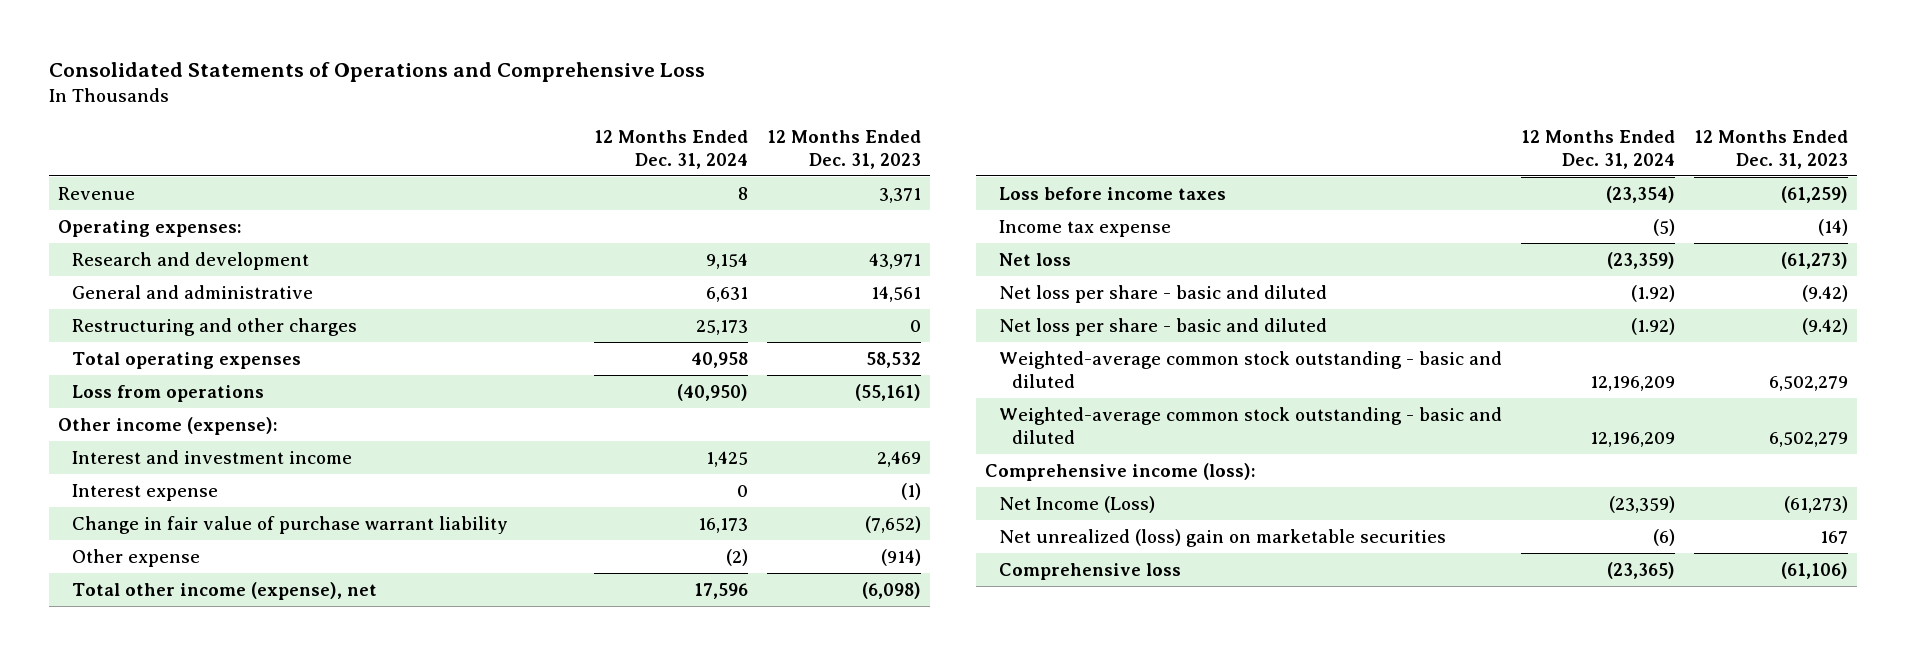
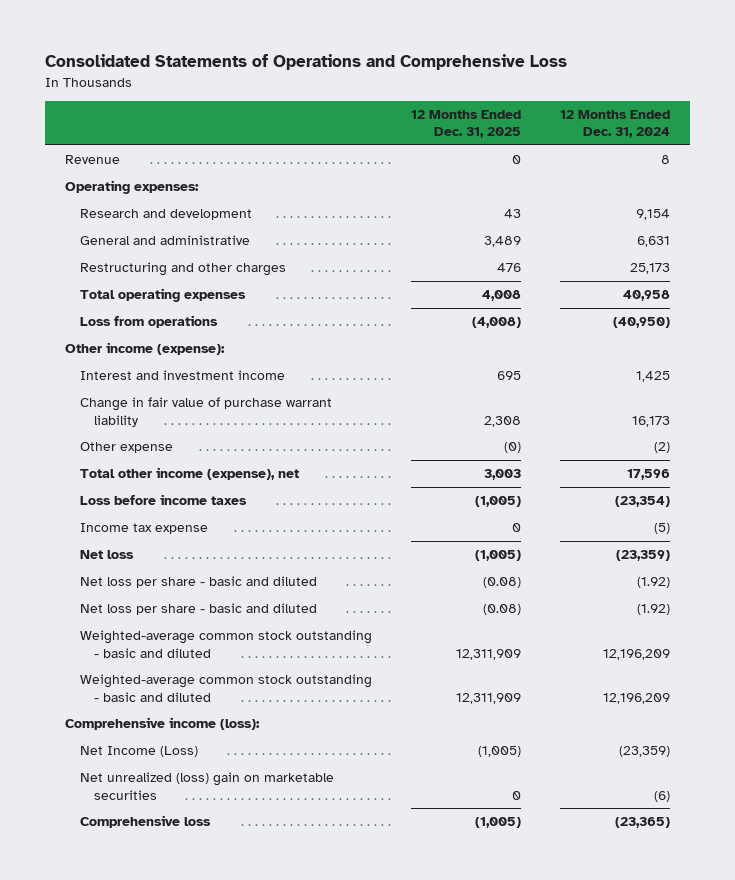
[766,130,921,169] 12 Months Ended Dec. 31, 2023 -> none
none -> [410,109,521,139] 12 Months Ended Dec. 31, 2025
[71,484,218,502] Interest expense -> none

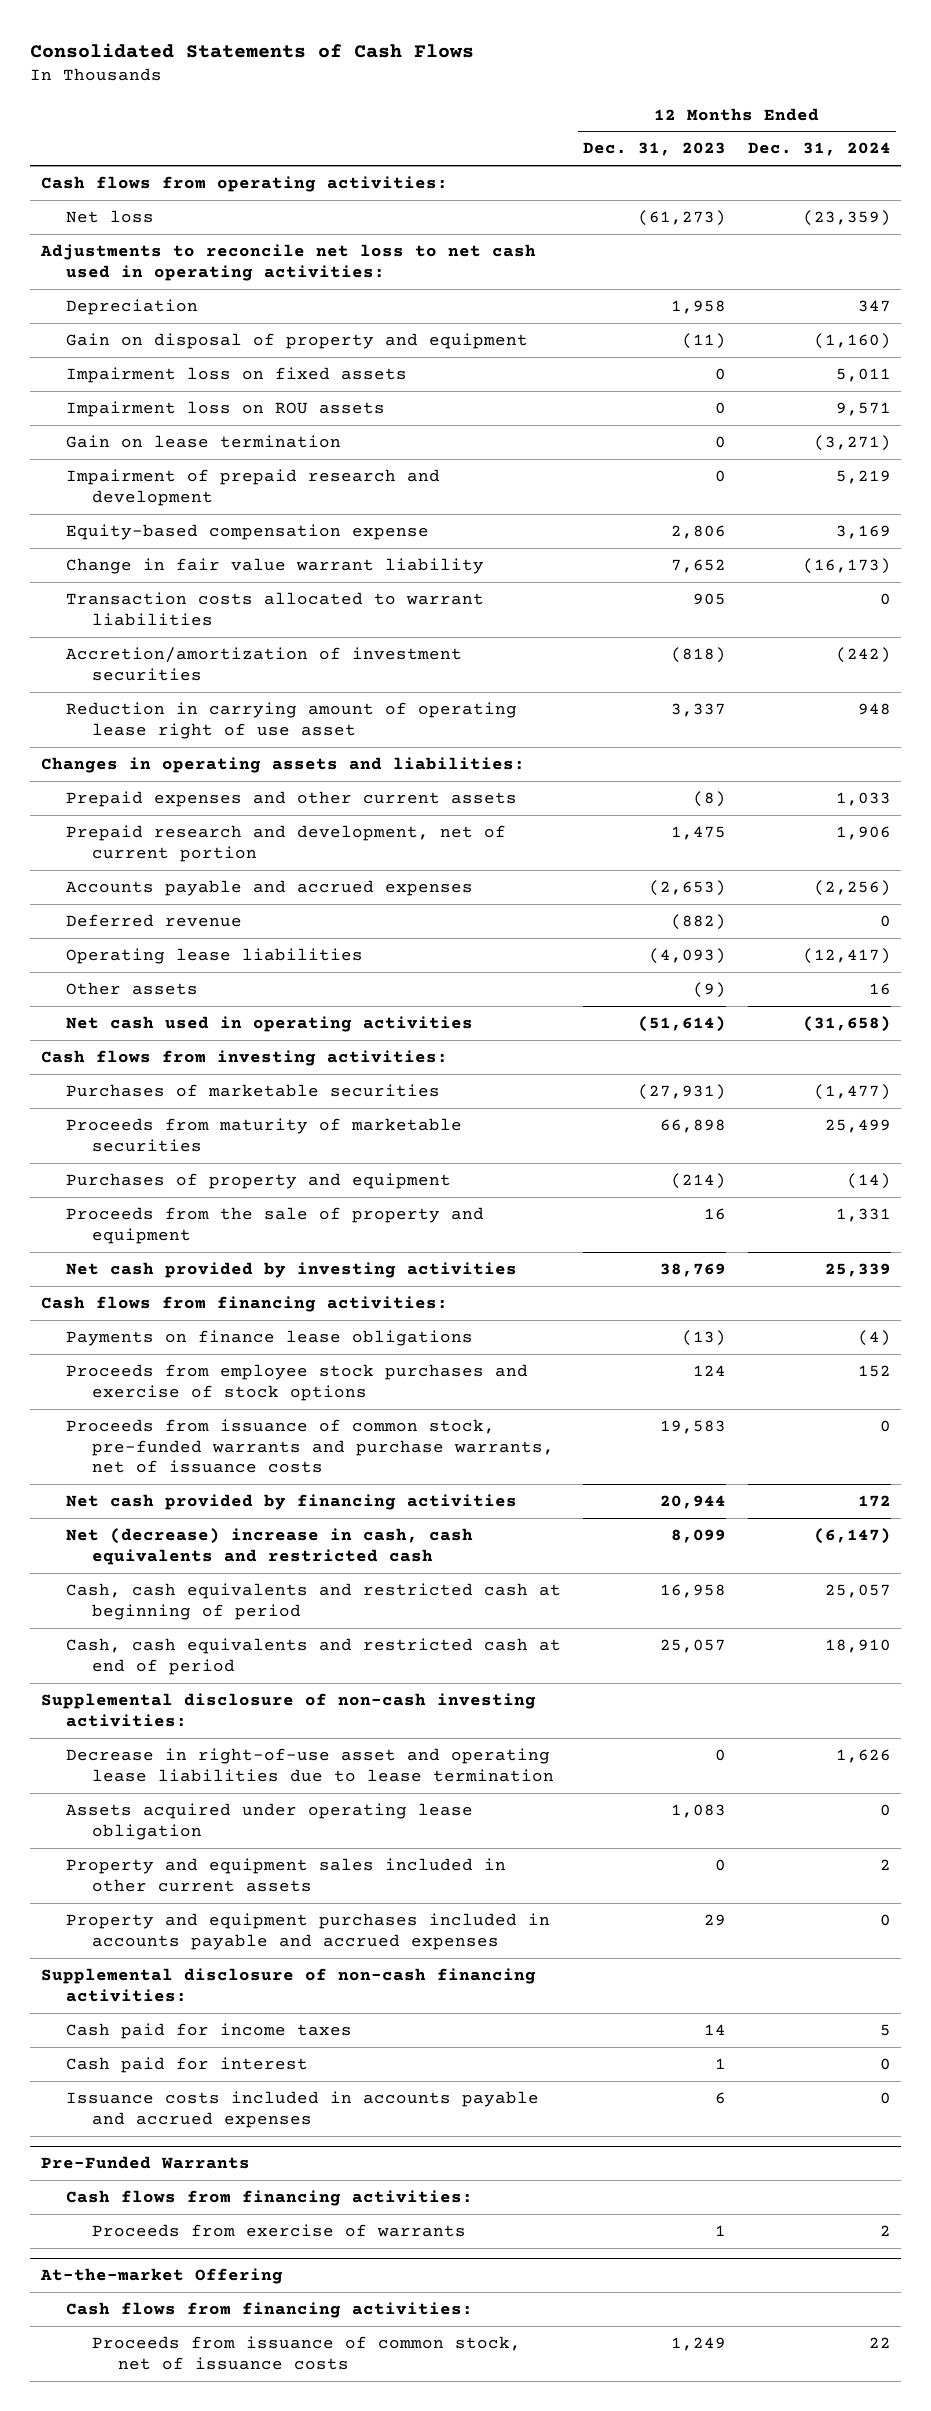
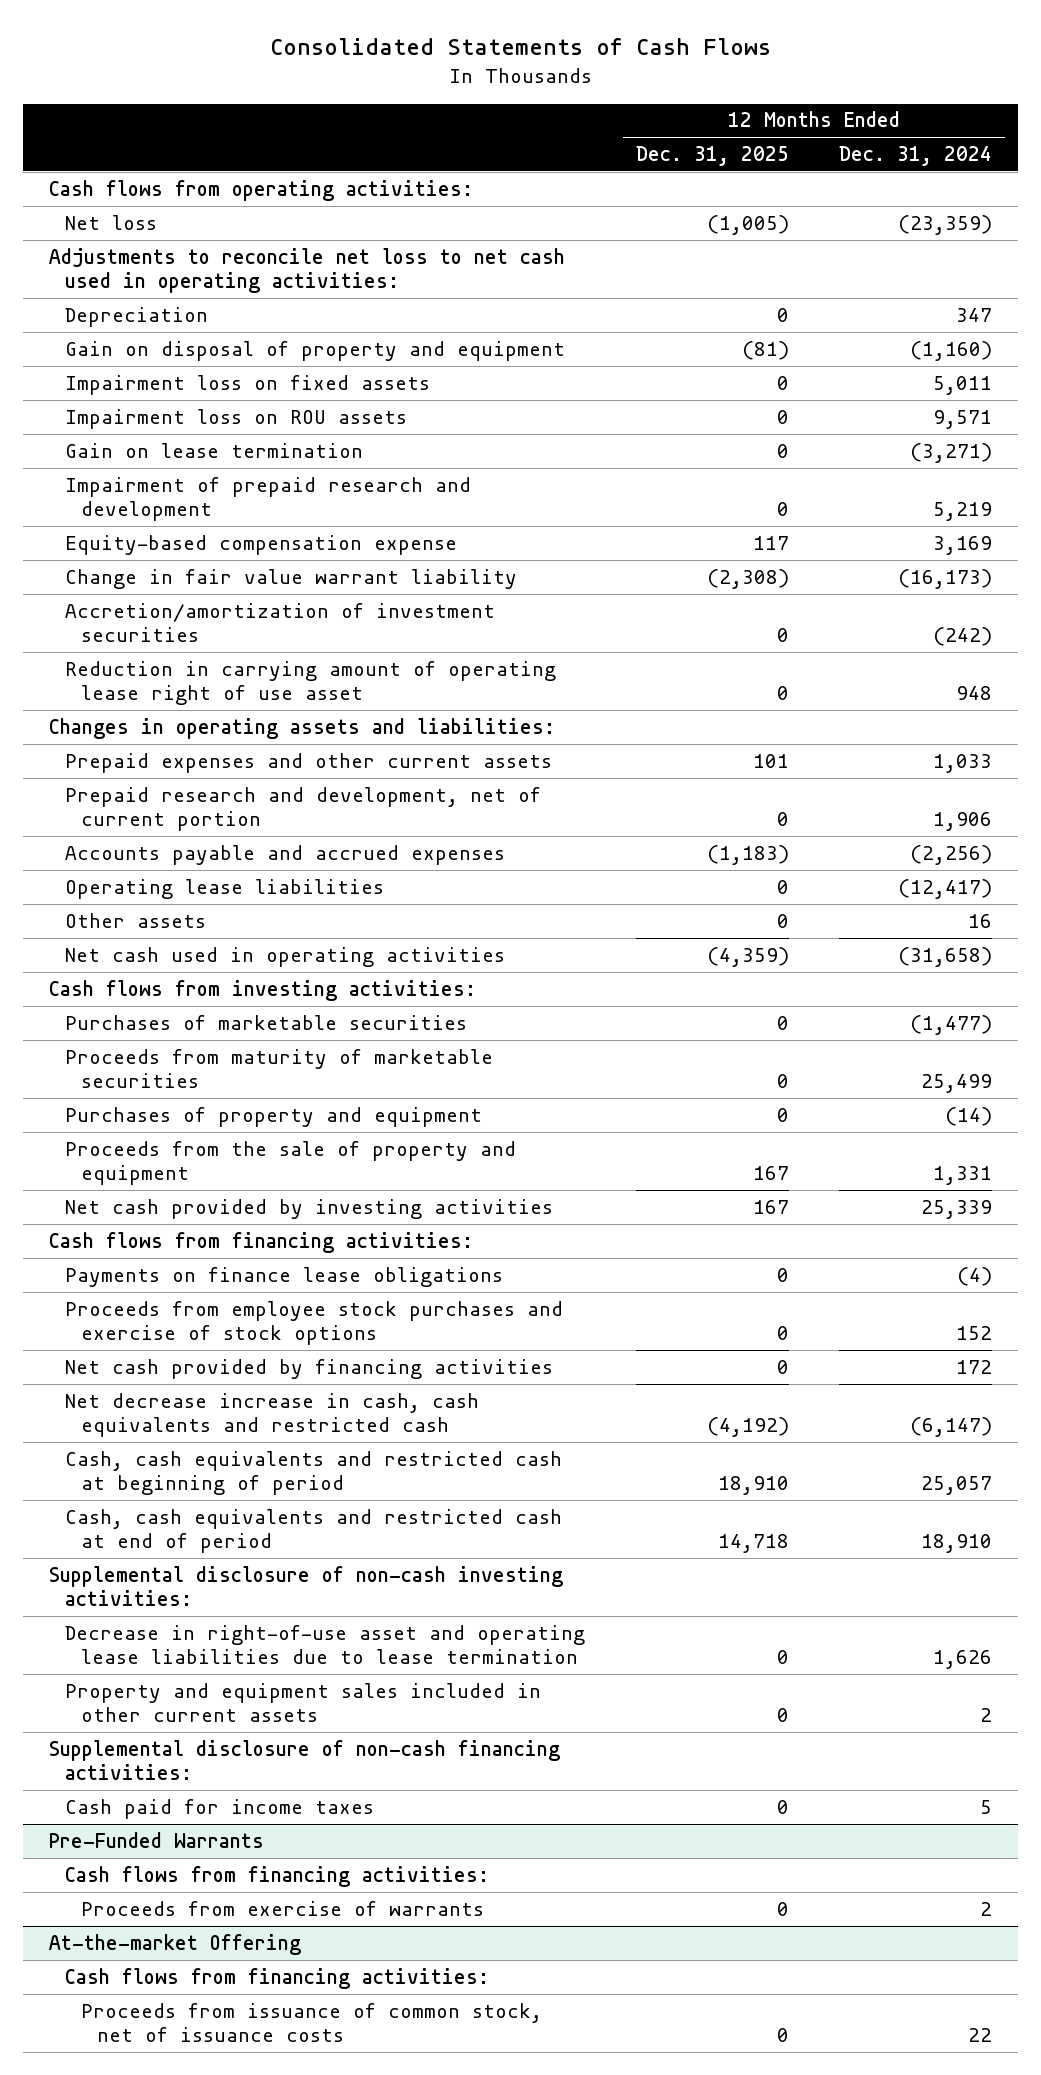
[582,142,726,157] Dec. 31, 2023 -> none
none -> [635,146,789,167] Dec. 31, 2025
[66,591,485,626] Transaction costs allocated to warrant liabilities -> none
[66,913,243,927] Deferred revenue -> none
[66,1418,555,1474] Proceeds from issuance of common stock, pre-funded warrants and purchase warrants, net of issuance costs -> none
[66,1527,474,1565] Net (decrease) increase in cash, cash equivalents and restricted cash -> [64,1392,479,1438] Net decrease increase in cash, cash equivalents and restricted cash
[66,1802,474,1840] Assets acquired under operating lease obligation -> none
[66,1912,551,1950] Property and equipment purchases included in accounts payable and accrued expenses -> none
[66,2056,309,2073] Cash paid for interest -> none
[66,2090,540,2128] Issuance costs included in accounts payable and accrued expenses -> none

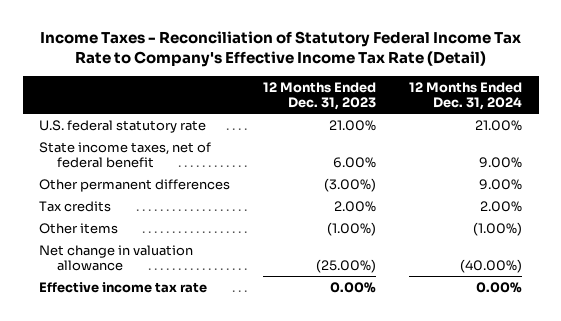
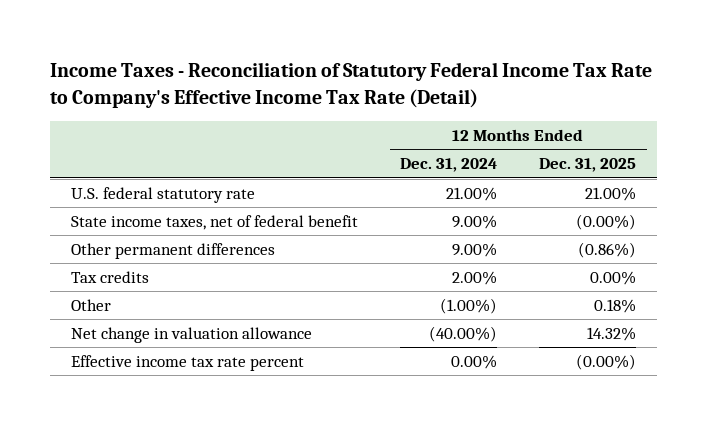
[263,81,377,111] 12 Months Ended Dec. 31, 2023 -> none
none -> [539,158,637,173] Dec. 31, 2025
[39,222,119,234] Other items -> [71,299,112,312] Other
[39,281,208,293] Effective income tax rate -> [71,355,305,372] Effective income tax rate percent

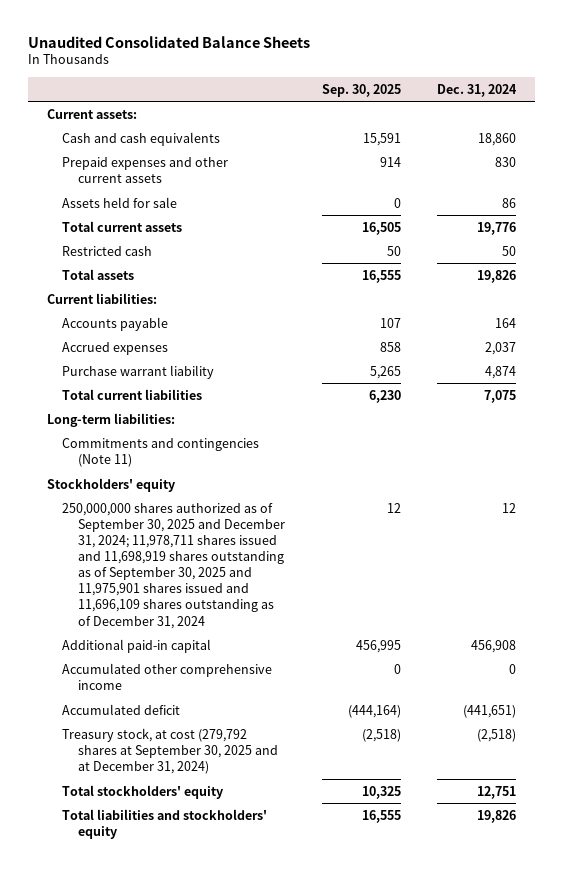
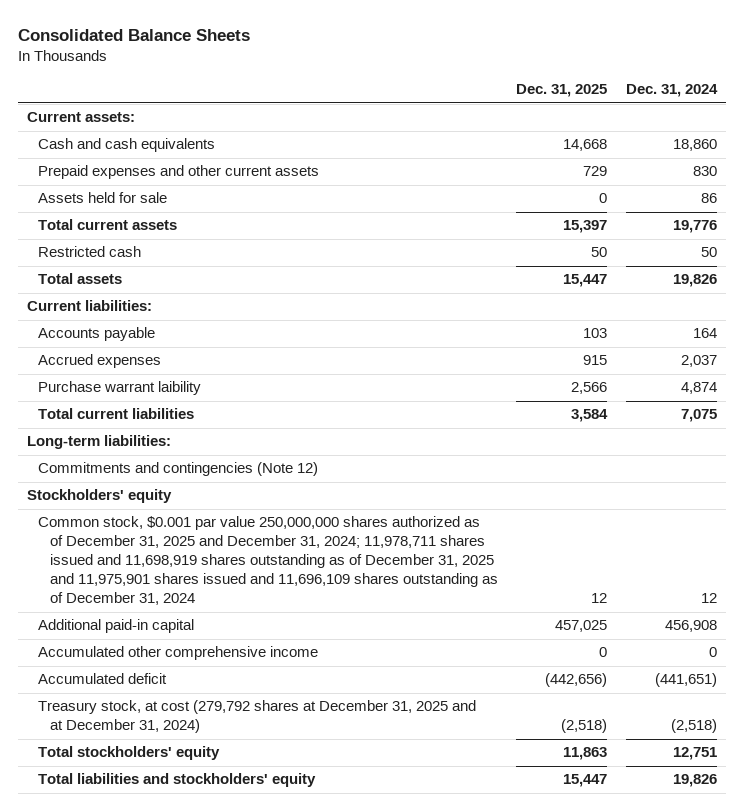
[28,35,311,48] Unaudited Consolidated Balance Sheets -> [17,28,250,41] Consolidated Balance Sheets
[321,83,401,97] Sep. 30, 2025 -> none
none -> [516,84,608,98] Dec. 31, 2025
[62,364,215,379] Purchase warrant liability -> [38,381,202,396] Purchase warrant laibility
[62,437,260,467] Commitments and contingencies (Note 11) -> [38,462,319,477] Commitments and contingencies (Note 12)
[62,502,285,629] 250,000,000 shares authorized as of September 30, 2025 and December 31, 2024; 11,978,711 shares issued and 11,698,919 shares outstanding as of September 30, 2025 and 11,975,901 shares issued and 11,696,109 shares outstanding as of December 31, 2024 -> [38,516,498,606] Common stock, $0.001 par value 250,000,000 shares authorized as of December 31, 2025 and December 31, 2024; 11,978,711 shares issued and 11,698,919 shares outstanding as of December 31, 2025 and 11,975,901 shares issued and 11,696,109 shares outstanding as of December 31, 2024
[62,727,278,774] Treasury stock, at cost (279,792 shares at September 30, 2025 and at December 31, 2024) -> [38,700,477,734] Treasury stock, at cost (279,792 shares at December 31, 2025 and at December 31, 2024)

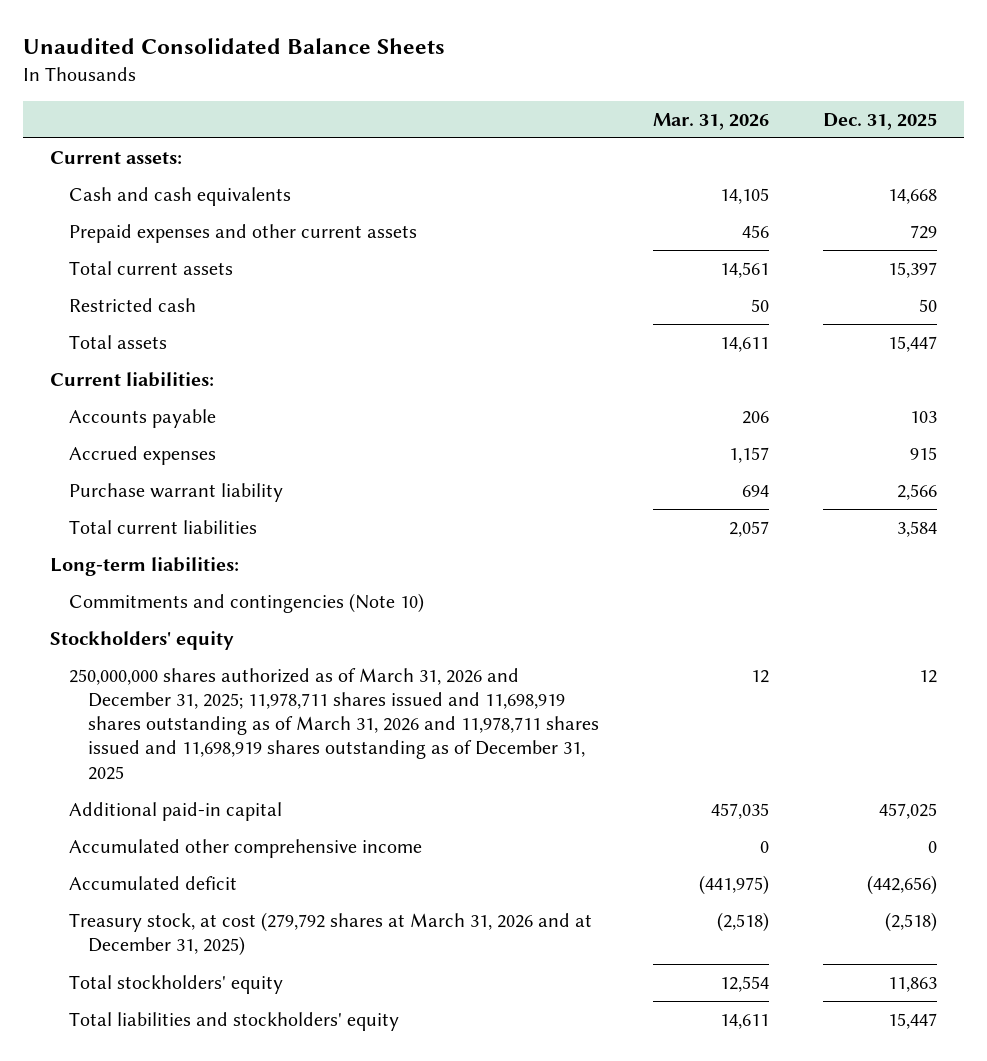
[17,28,250,41] Consolidated Balance Sheets -> [22,37,445,54] Unaudited Consolidated Balance Sheets
[625,84,718,98] Dec. 31, 2024 -> none
none -> [653,112,770,130] Mar. 31, 2026
[38,192,168,204] Assets held for sale -> none
[38,381,202,396] Purchase warrant laibility -> [68,483,283,503] Purchase warrant liability
[38,462,319,477] Commitments and contingencies (Note 12) -> [68,593,424,614] Commitments and contingencies (Note 10)
[38,516,498,606] Common stock, $0.001 par value 250,000,000 shares authorized as of December 31, 2025 and December 31, 2024; 11,978,711 shares issued and 11,698,919 shares outstanding as of December 31, 2025 and 11,975,901 shares issued and 11,696,109 shares outstanding as of December 31, 2024 -> [68,668,600,780] 250,000,000 shares authorized as of March 31, 2026 and December 31, 2025; 11,978,711 shares issued and 11,698,919 shares outstanding as of March 31, 2026 and 11,978,711 shares issued and 11,698,919 shares outstanding as of December 31, 2025
[38,700,477,734] Treasury stock, at cost (279,792 shares at December 31, 2025 and at December 31, 2024) -> [68,912,592,957] Treasury stock, at cost (279,792 shares at March 31, 2026 and at December 31, 2025)

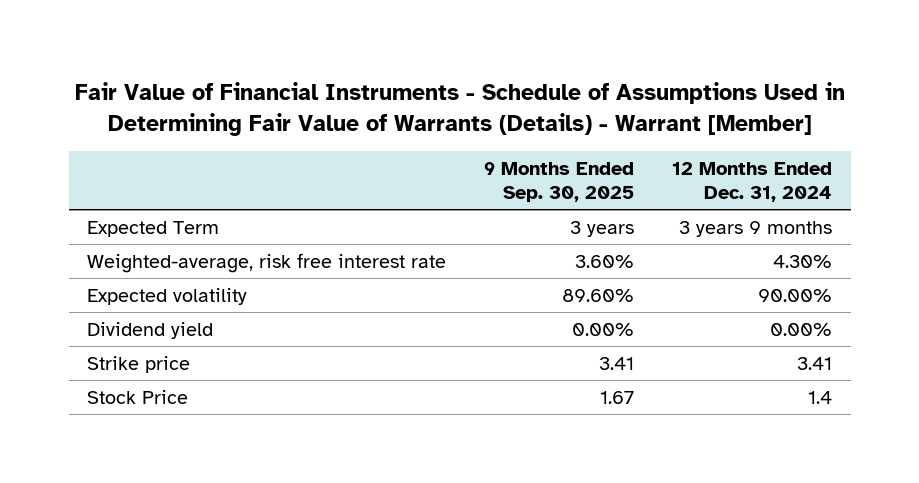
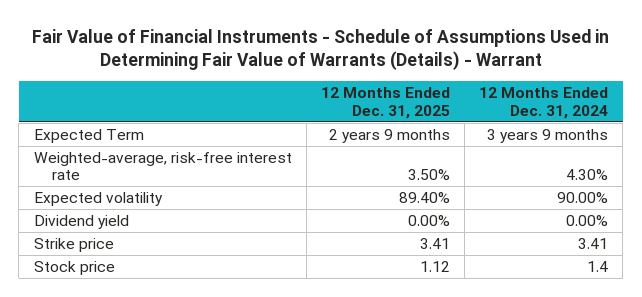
[74,81,845,137] Fair Value of Financial Instruments - Schedule of Assumptions Used in Determining Fair Value of Warrants (Details) - Warrant [Member] -> [31,28,609,71] Fair Value of Financial Instruments - Schedule of Assumptions Used in Determining Fair Value of Warrants (Details) - Warrant
[484,162,635,202] 9 Months Ended Sep. 30, 2025 -> none
none -> [320,87,450,119] 12 Months Ended Dec. 31, 2025
[87,253,447,274] Weighted-average, risk free interest rate -> [33,151,292,181] Weighted-average, risk-free interest rate
[87,390,189,405] Stock Price -> [33,260,115,275] Stock price

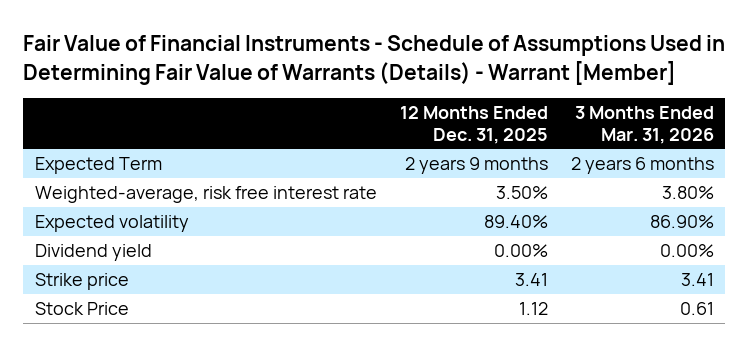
[31,28,609,71] Fair Value of Financial Instruments - Schedule of Assumptions Used in Determining Fair Value of Warrants (Details) - Warrant -> [23,35,726,85] Fair Value of Financial Instruments - Schedule of Assumptions Used in Determining Fair Value of Warrants (Details) - Warrant [Member]
[479,87,609,119] 12 Months Ended Dec. 31, 2024 -> none
none -> [574,106,714,144] 3 Months Ended Mar. 31, 2026
[33,151,292,181] Weighted-average, risk-free interest rate -> [34,186,377,204] Weighted-average, risk free interest rate
[33,260,115,275] Stock price -> [34,302,129,316] Stock Price

